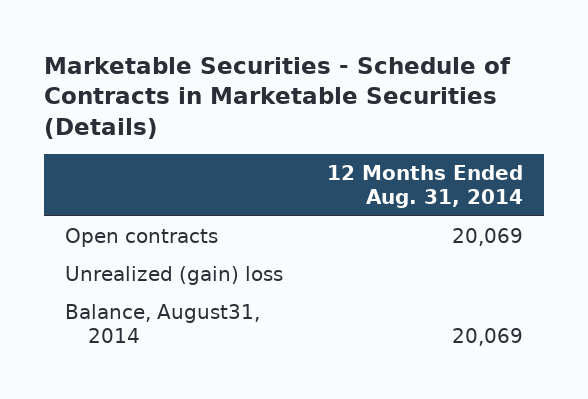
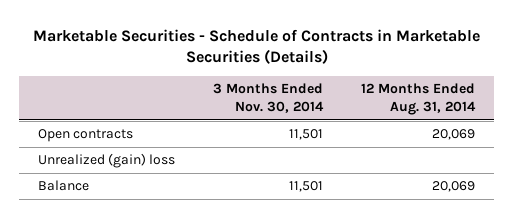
none -> [213,83,325,114] 3 Months Ended Nov. 30, 2014
[65,304,261,343] Balance, August31, 2014 -> [38,180,90,192] Balance

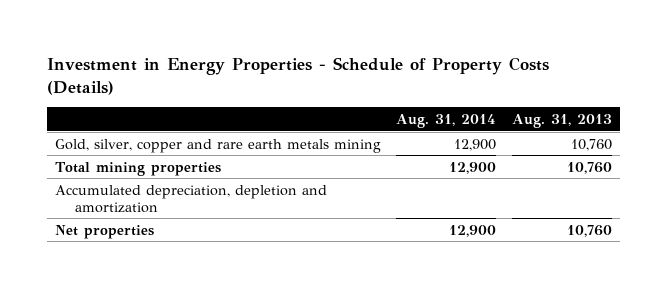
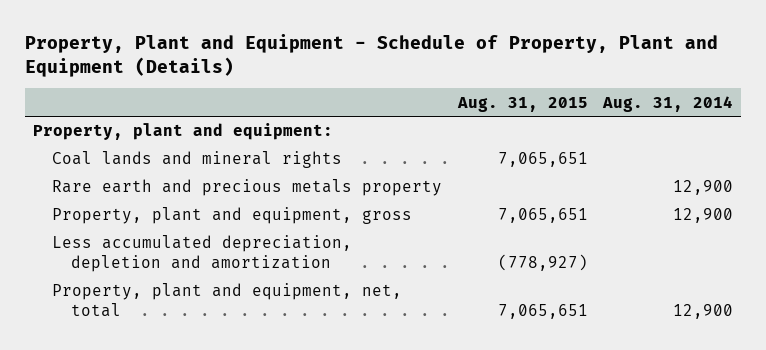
[46,56,549,95] Investment in Energy Properties - Schedule of Property Costs (Details) -> [24,33,718,77] Property, Plant and Equipment - Schedule of Property, Plant and Equipment (Details)
[511,113,612,128] Aug. 31, 2013 -> none
none -> [456,96,588,112] Aug. 31, 2015
none -> [32,123,333,141] Property, plant and equipment:
none -> [51,151,342,169] Coal lands and mineral rights
[54,138,381,153] Gold, silver, copper and rare earth metals mining -> [51,179,442,197] Rare earth and precious metals property
[54,161,221,176] Total mining properties -> [51,207,412,225] Property, plant and equipment, gross
[54,184,327,213] Accumulated depreciation, depletion and amortization -> [51,235,352,272] Less accumulated depreciation, depletion and amortization
[54,224,154,239] Net properties -> [51,283,402,317] Property, plant and equipment, net, total

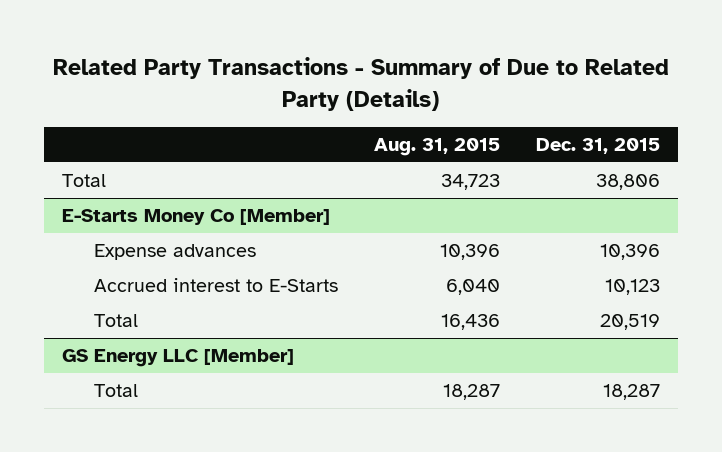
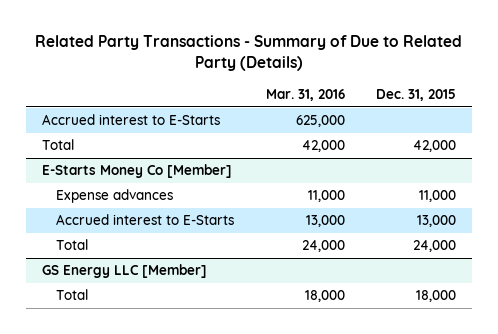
[374,137,501,156] Aug. 31, 2015 -> none
none -> [265,89,345,102] Mar. 31, 2016
none -> [41,114,220,126] Accrued interest to E-Starts
[596,174,661,191] 38,806 -> [413,140,457,153] 42,000
[600,244,661,261] 10,396 -> [419,190,457,203] 11,000
[605,279,661,296] 10,123 -> [417,215,457,228] 13,000
[600,314,661,331] 20,519 -> [413,240,457,253] 24,000
[603,384,661,401] 18,287 -> [416,290,457,303] 18,000

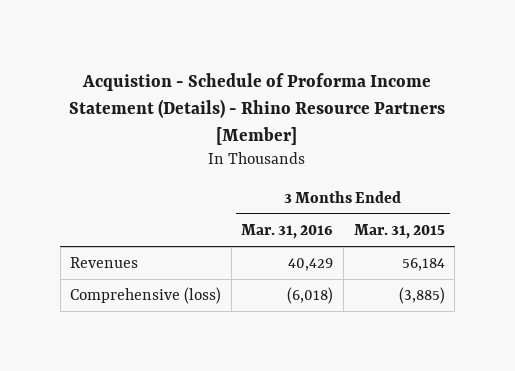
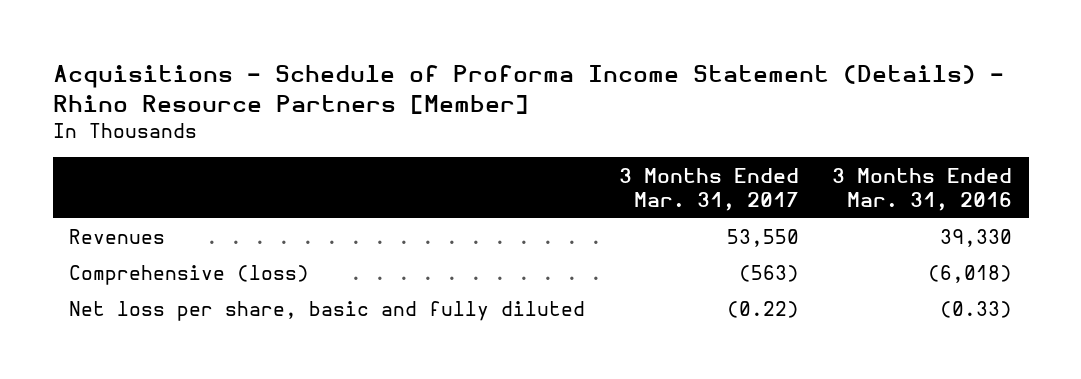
[69,73,446,145] Acquistion - Schedule of Proforma Income Statement (Details) - Rhino Resource Partners [Member] -> [52,65,1004,115] Acquisitions - Schedule of Proforma Income Statement (Details) - Rhino Resource Partners [Member]
[353,224,445,240] Mar. 31, 2015 -> none
none -> [618,167,799,211] 3 Months Ended Mar. 31, 2017
[288,258,334,272] 40,429 -> [939,228,1012,247] 39,330
none -> [69,300,586,321] Net loss per share, basic and fully diluted

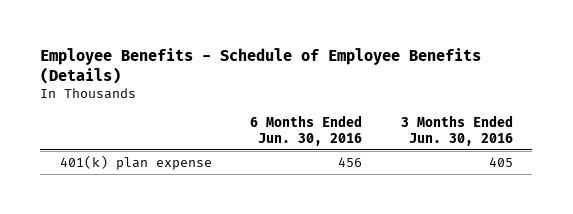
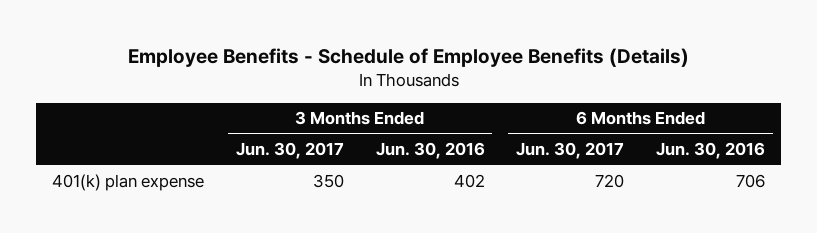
none -> [235,142,344,160] Jun. 30, 2017
none -> [516,142,625,160] Jun. 30, 2017
[338,156,363,167] 456 -> [735,174,765,189] 706
[488,156,513,167] 405 -> [453,174,485,189] 402

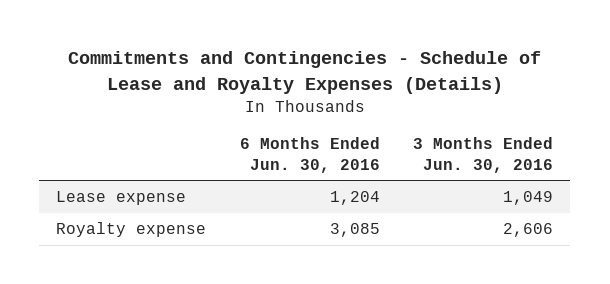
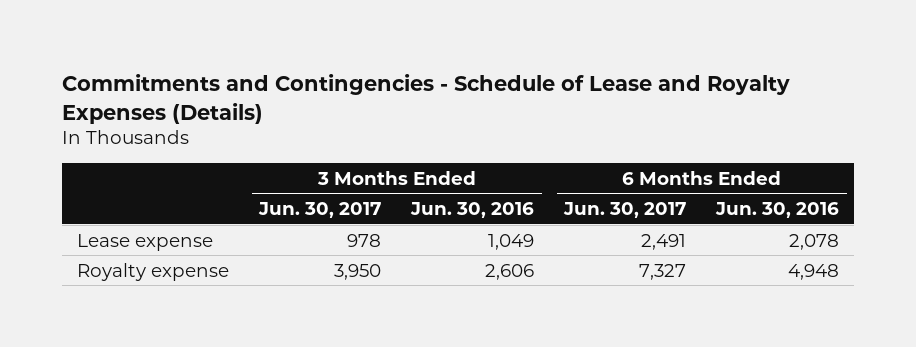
none -> [258,201,382,218] Jun. 30, 2017
none -> [563,201,687,218] Jun. 30, 2017
[329,191,380,206] 1,204 -> [789,233,840,250] 2,078
[329,223,380,238] 3,085 -> [788,263,840,280] 4,948

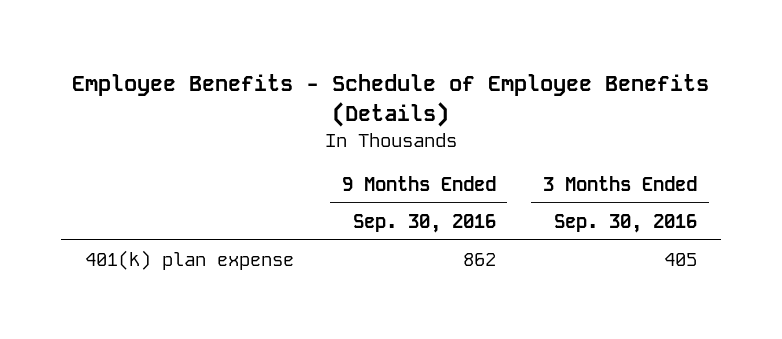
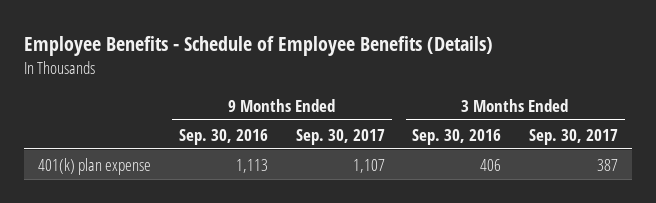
none -> [295,128,385,145] Sep. 30, 2017
none -> [529,128,619,145] Sep. 30, 2017
[462,253,496,267] 862 -> [235,158,268,173] 1,113
[664,253,698,267] 405 -> [480,158,502,171] 406

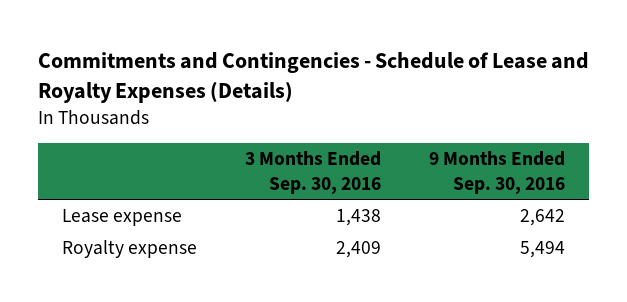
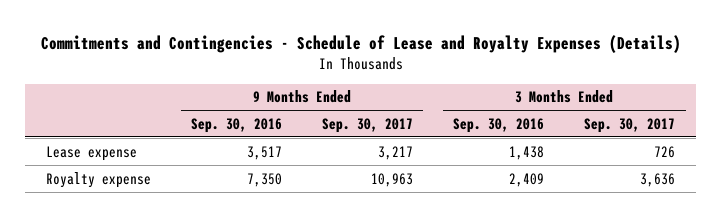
none -> [322,117,414,133] Sep. 30, 2017
none -> [584,117,676,133] Sep. 30, 2017
[520,209,566,227] 2,642 -> [246,145,282,160] 3,517
[520,241,566,259] 5,494 -> [246,172,282,187] 7,350

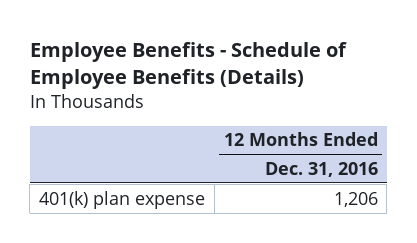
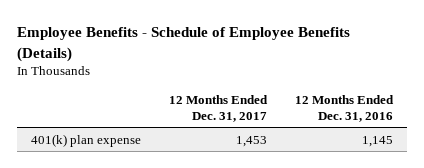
none -> [169,94,269,123] 12 Months Ended Dec. 31, 2017
[333,191,378,207] 1,206 -> [361,135,393,147] 1,145

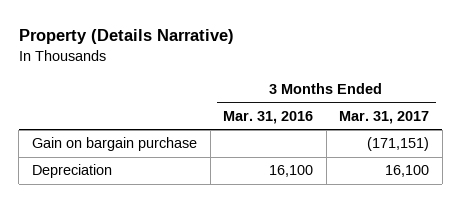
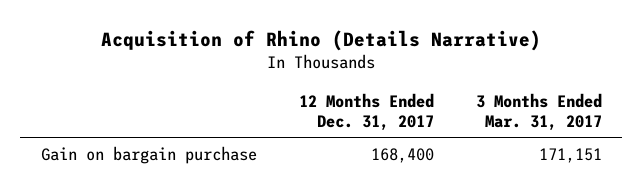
[18,29,234,45] Property (Details Narrative) -> [101,29,542,51] Acquisition of Rhino (Details Narrative)
[223,110,314,124] Mar. 31, 2016 -> none
none -> [298,92,434,132] 12 Months Ended Dec. 31, 2017
[31,164,112,179] Depreciation -> none
[367,137,430,152] (171,151) -> [538,147,602,163] 171,151

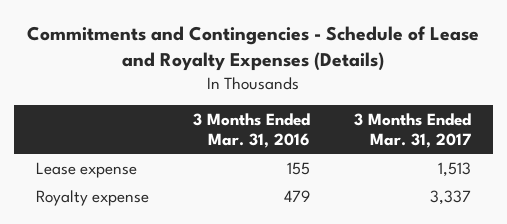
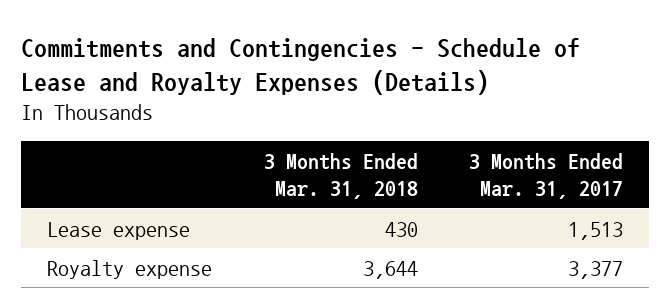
[192,113,310,148] 3 Months Ended Mar. 31, 2016 -> none
none -> [263,152,418,200] 3 Months Ended Mar. 31, 2018
[429,189,471,205] 3,337 -> [568,260,624,279] 3,377

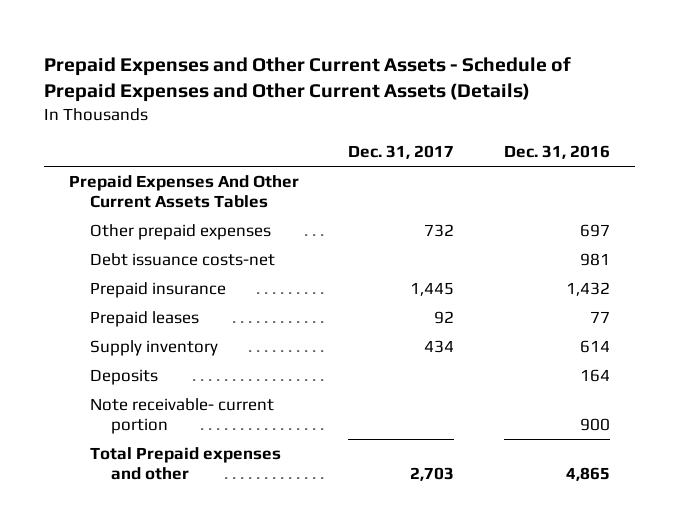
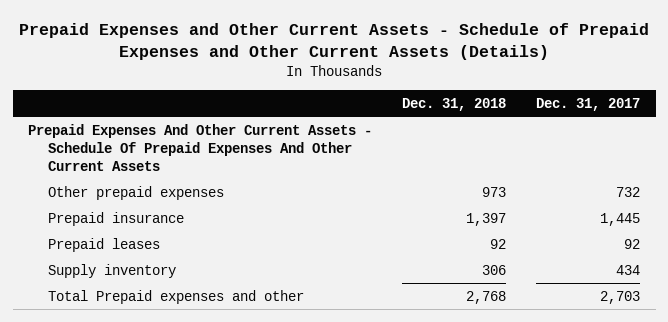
[504,145,611,160] Dec. 31, 2016 -> none
none -> [402,97,507,111] Dec. 31, 2018
[68,175,299,208] Prepaid Expenses And Other Current Assets Tables -> [27,123,372,171] Prepaid Expenses And Other Current Assets - Schedule Of Prepaid Expenses And Other Current Assets
[90,253,276,267] Debt issuance costs-net -> none
[90,369,159,386] Deposits -> none
[90,398,275,434] Note receivable- current portion -> none

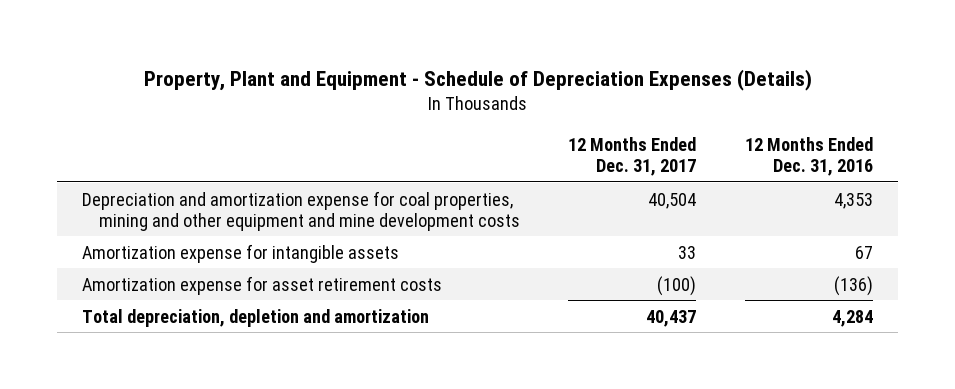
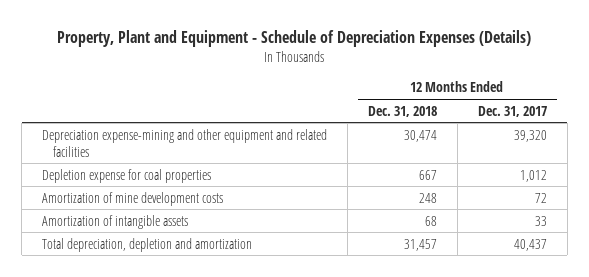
[745,137,874,177] 12 Months Ended Dec. 31, 2016 -> none
none -> [367,105,437,117] Dec. 31, 2018
[81,275,442,295] Amortization expense for asset retirement costs -> none
[81,190,520,231] Depreciation and amortization expense for coal properties, mining and other equipment and mine development costs -> [42,128,328,157] Depreciation expense-mining and other equipment and related facilities
[648,192,697,209] 40,504 -> [513,129,547,142] 39,320
none -> [42,168,212,183] Depletion expense for coal properties
none -> [42,191,224,206] Amortization of mine development costs
[81,243,399,263] Amortization expense for intangible assets -> [42,214,189,229] Amortization of intangible assets

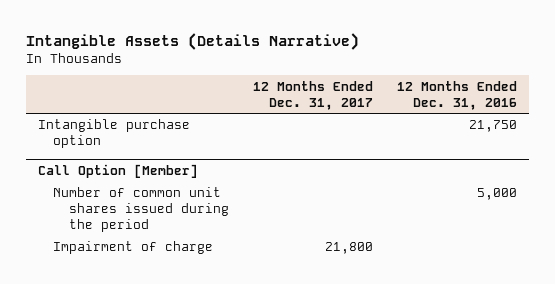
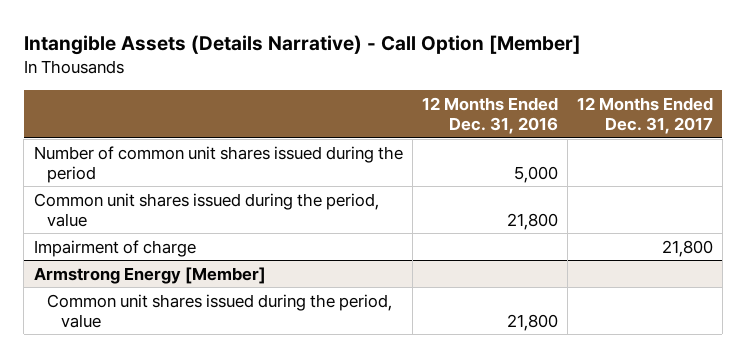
[25,32,359,50] Intangible Assets (Details Narrative) -> [23,35,581,56] Intangible Assets (Details Narrative) - Call Option [Member]
[37,119,190,149] Intangible purchase option -> none
[37,164,198,179] Call Option [Member] -> none
none -> [33,192,379,227] Common unit shares issued during the period, value
none -> [33,266,266,284] Armstrong Energy [Member]
none -> [47,293,393,328] Common unit shares issued during the period, value

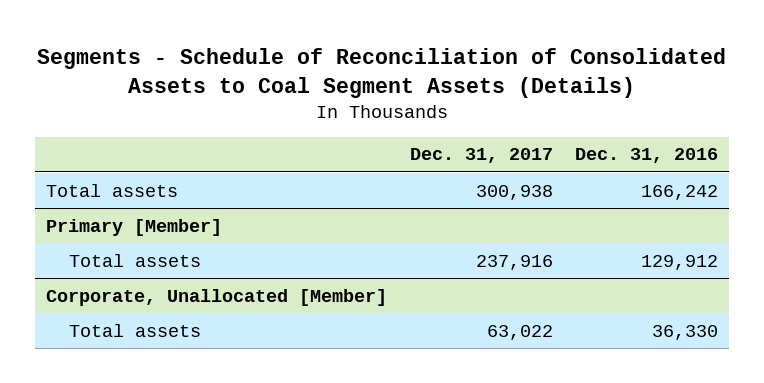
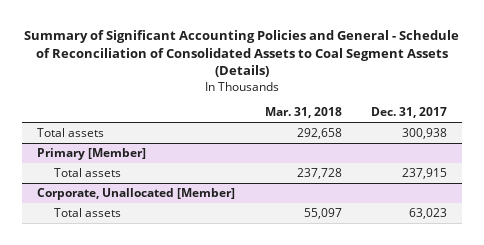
[37,48,727,99] Segments - Schedule of Reconciliation of Consolidated Assets to Coal Segment Assets (Details) -> [24,29,460,78] Summary of Significant Accounting Policies and General - Schedule of Reconciliation of Consolidated Assets to Coal Segment Assets (Details)
[574,148,718,164] Dec. 31, 2016 -> none
none -> [264,107,342,119] Mar. 31, 2018
[475,254,553,270] 237,916 -> [402,168,448,180] 237,915
[486,324,553,340] 63,022 -> [409,208,448,220] 63,023

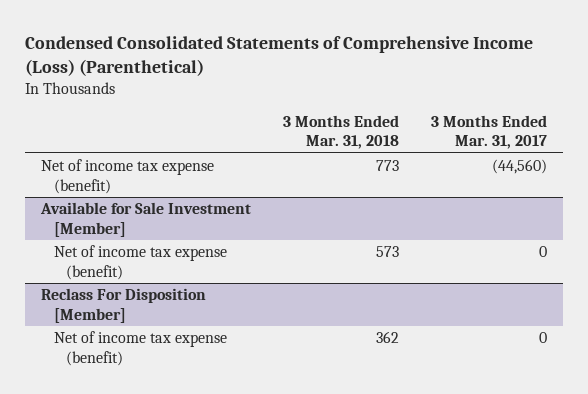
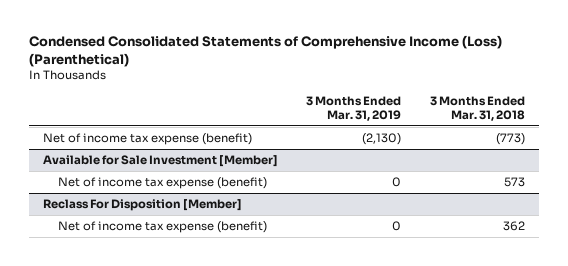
[431,114,548,150] 3 Months Ended Mar. 31, 2017 -> none
none -> [306,96,402,121] 3 Months Ended Mar. 31, 2019
[376,159,400,171] 773 -> [495,133,525,146] (773)

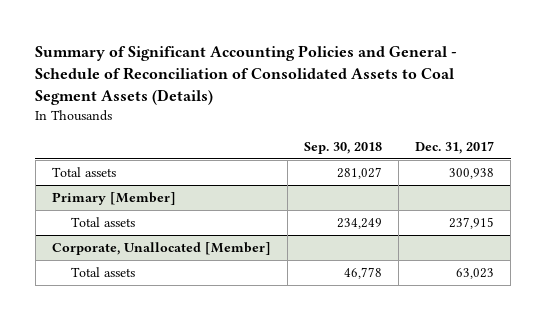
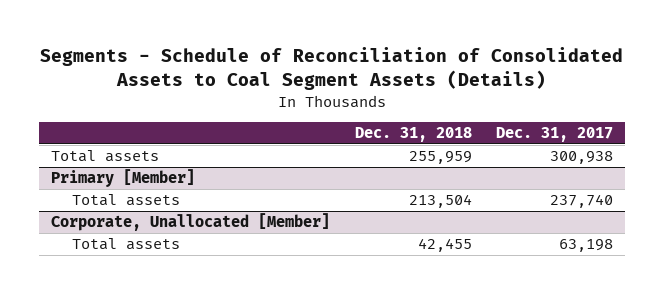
[35,45,458,105] Summary of Significant Accounting Policies and General - Schedule of Reconciliation of Consolidated Assets to Coal Segment Assets (Details) -> [40,47,624,91] Segments - Schedule of Reconciliation of Consolidated Assets to Coal Segment Assets (Details)
[304,141,383,154] Sep. 30, 2018 -> none
none -> [354,127,472,143] Dec. 31, 2018
[449,216,495,229] 237,915 -> [549,194,613,209] 237,740
[456,267,495,279] 63,023 -> [558,239,613,253] 63,198

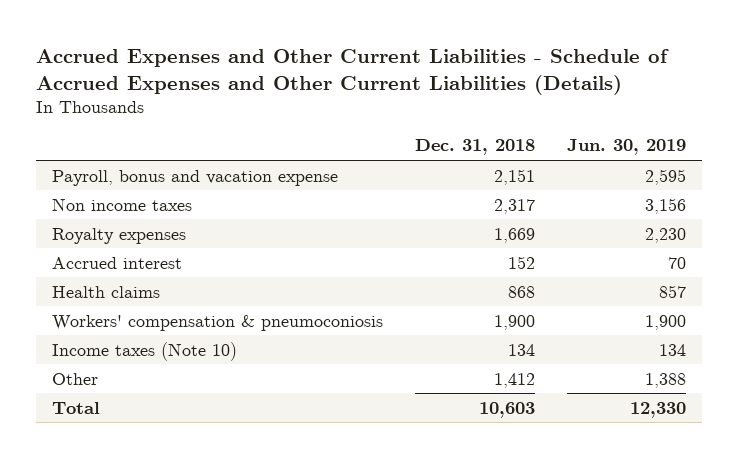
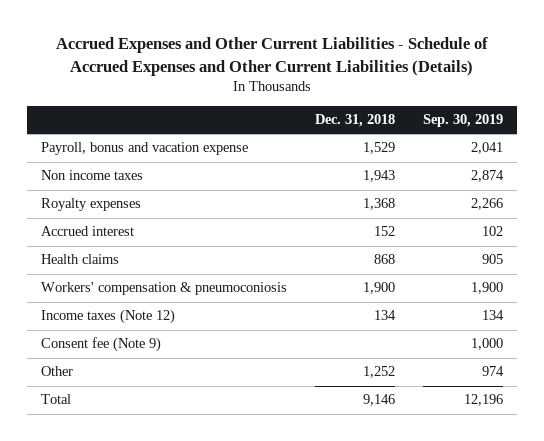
[567,139,687,156] Jun. 30, 2019 -> none
none -> [422,114,503,128] Sep. 30, 2019
[494,168,536,185] 2,151 -> [363,142,396,155] 1,529
[494,198,536,214] 2,317 -> [363,170,396,183] 1,943
[494,227,536,243] 1,669 -> [363,198,396,211] 1,368
[51,341,237,361] Income taxes (Note 10) -> [41,309,176,325] Income taxes (Note 12)
none -> [41,337,162,353] Consent fee (Note 9)
[494,372,536,388] 1,412 -> [363,366,396,379] 1,252
[479,401,536,418] 10,603 -> [363,394,396,407] 9,146

